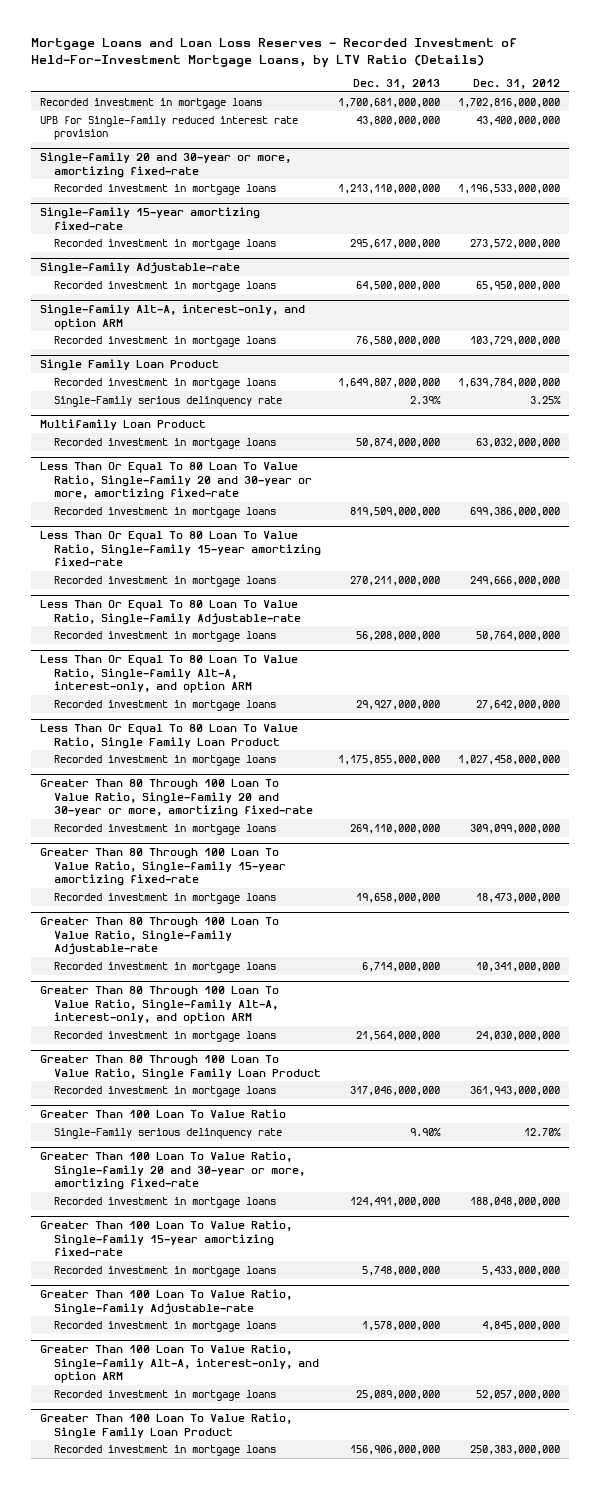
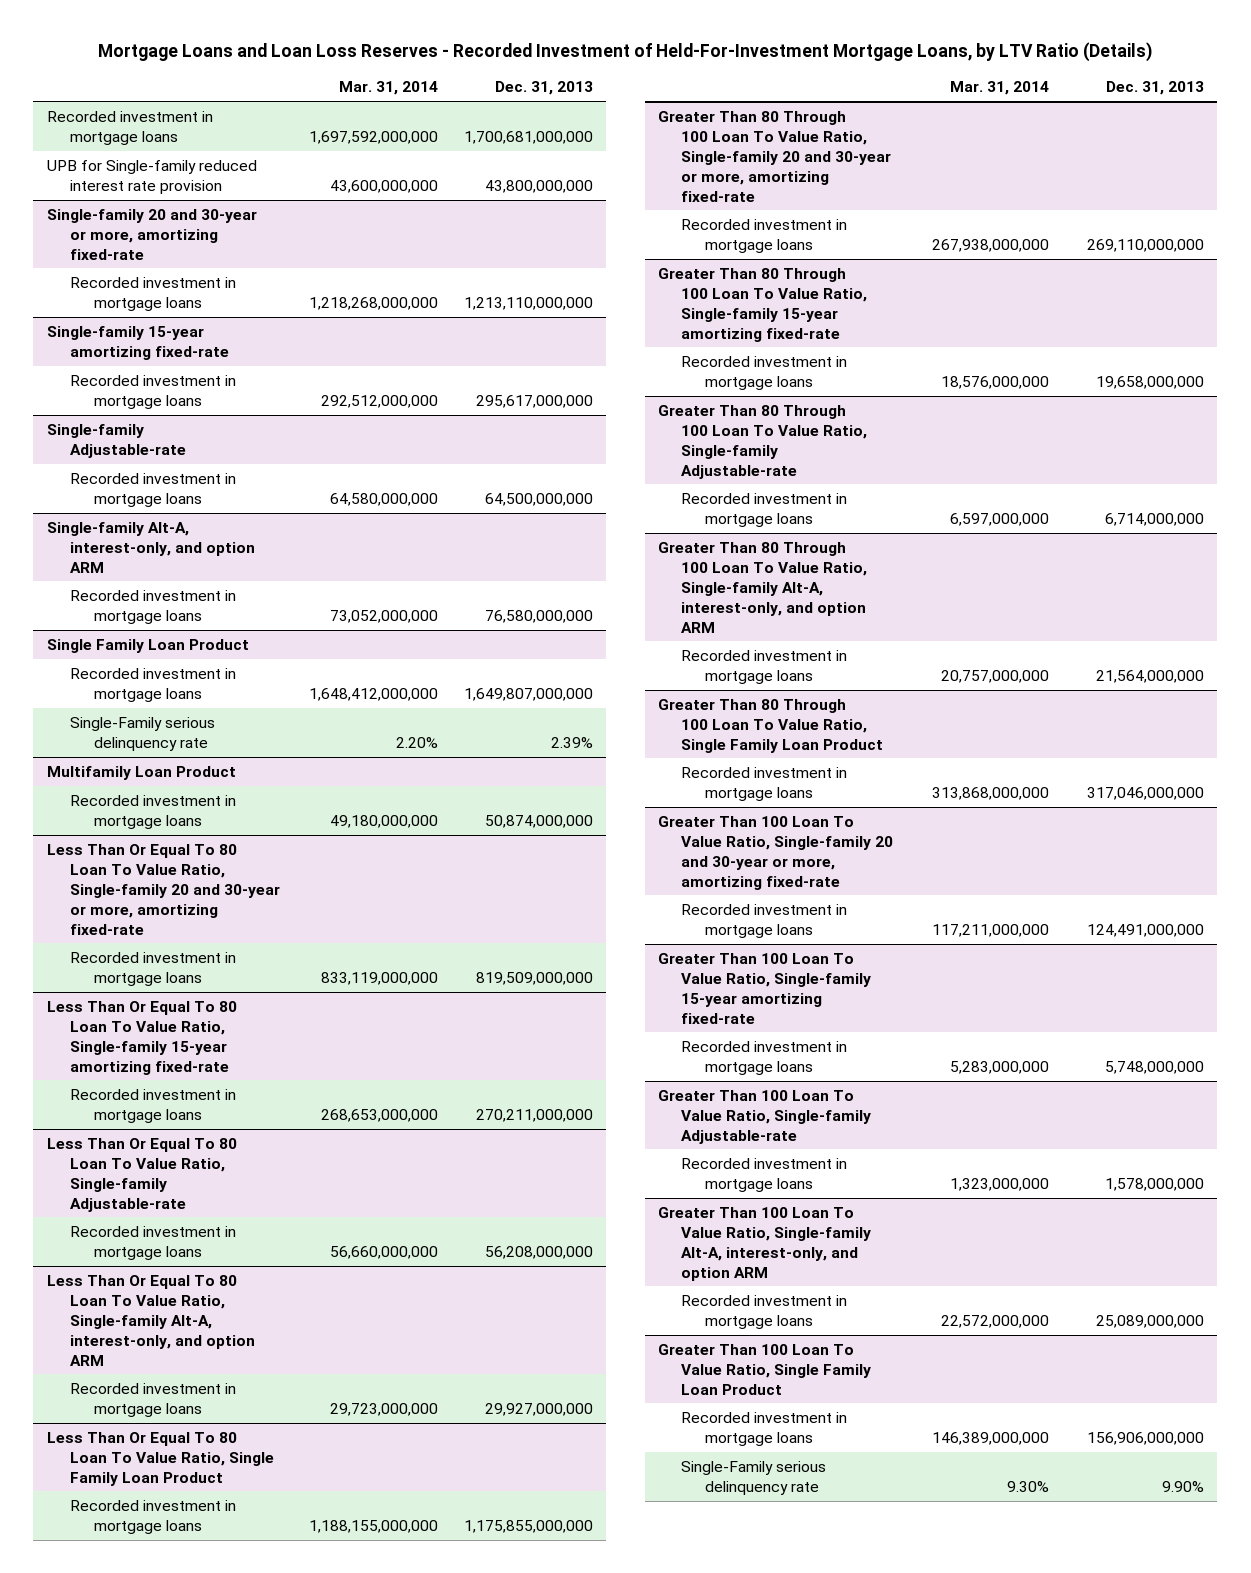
[472,78,560,89] Dec. 31, 2012 -> none
none -> [338,81,438,96] Mar. 31, 2014
[39,1109,286,1119] Greater Than 100 Loan To Value Ratio -> none
[53,1127,282,1139] Single-Family serious delinquency rate -> none
none -> [681,1460,827,1495] Single-Family serious delinquency rate

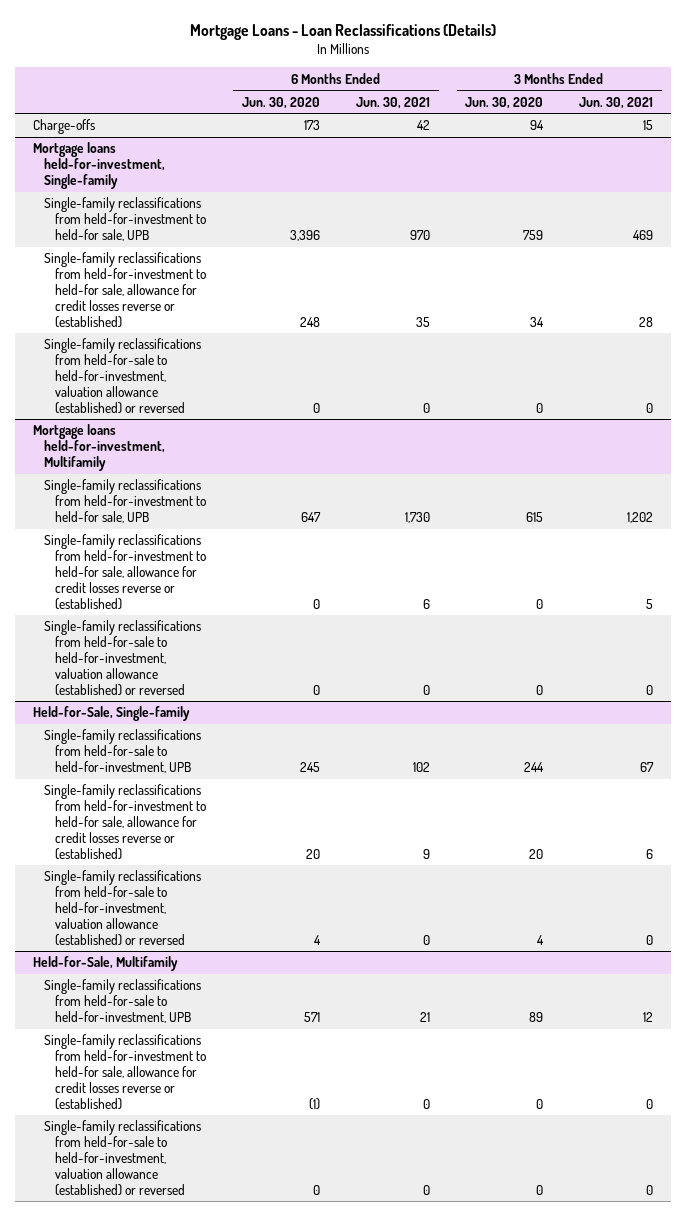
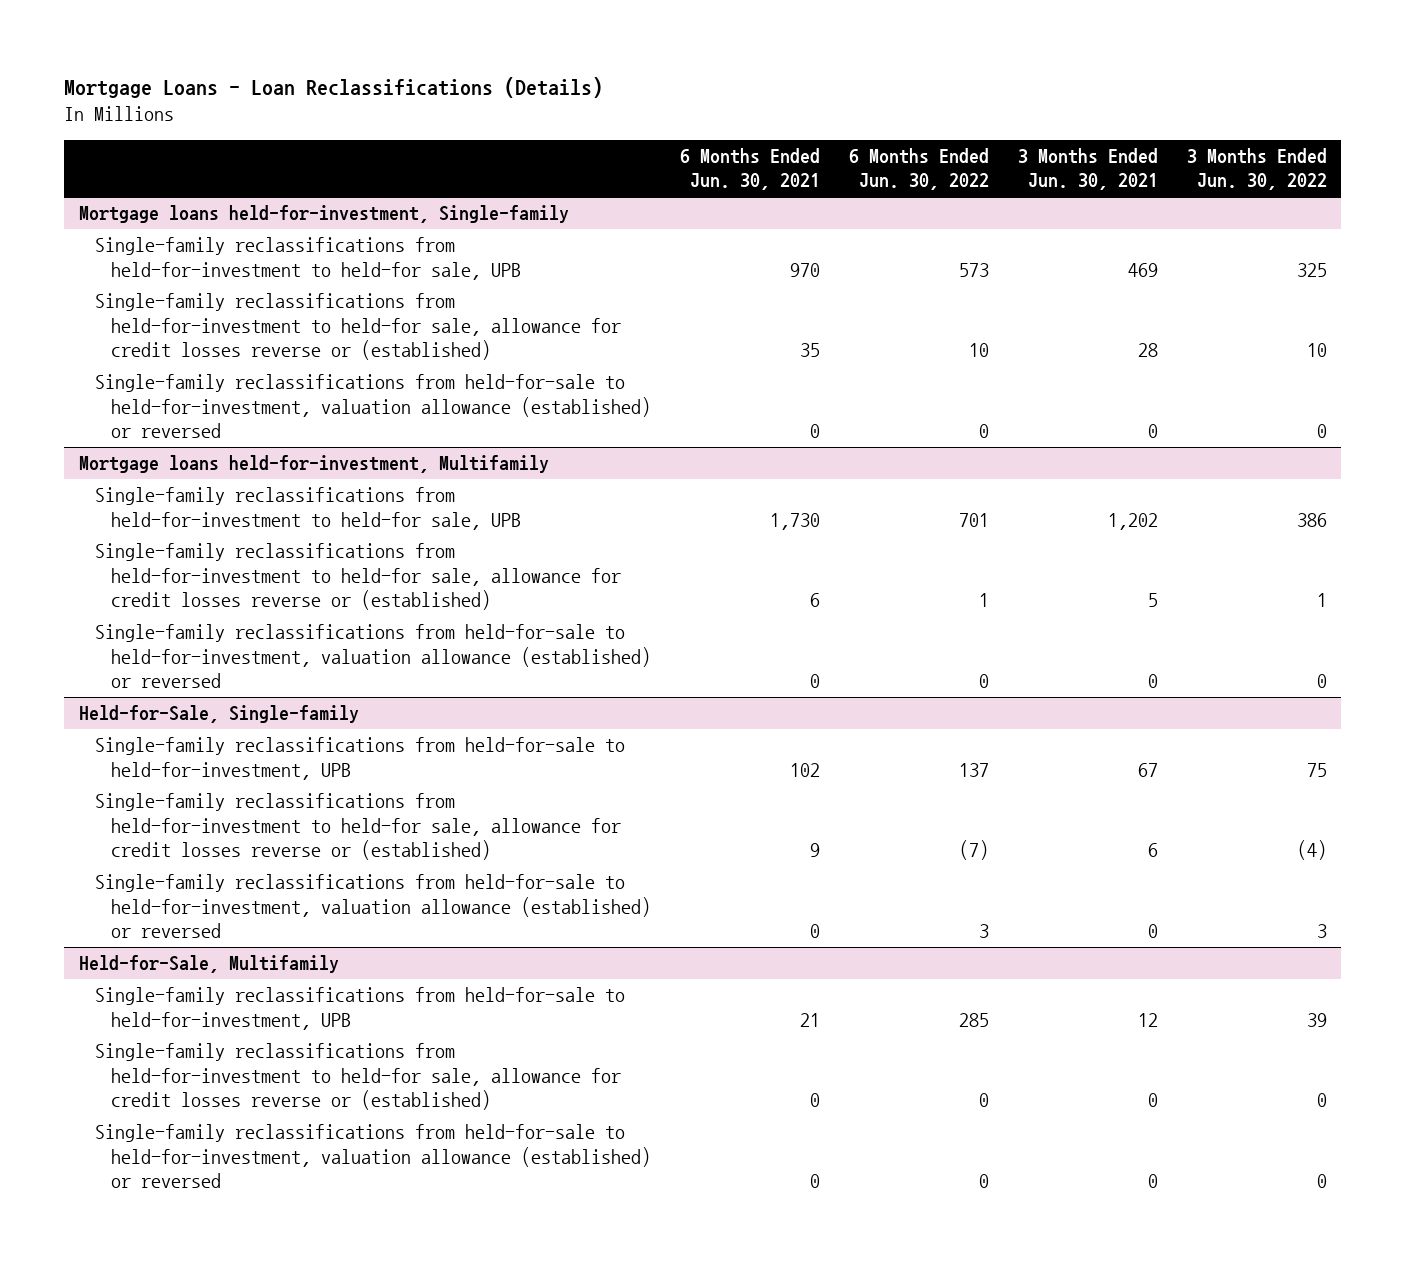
[241,96,320,109] Jun. 30, 2020 -> none
[465,96,544,109] Jun. 30, 2020 -> none
none -> [848,147,989,191] 6 Months Ended Jun. 30, 2022
none -> [1186,147,1327,191] 3 Months Ended Jun. 30, 2022
[32,119,95,135] Charge-offs -> none

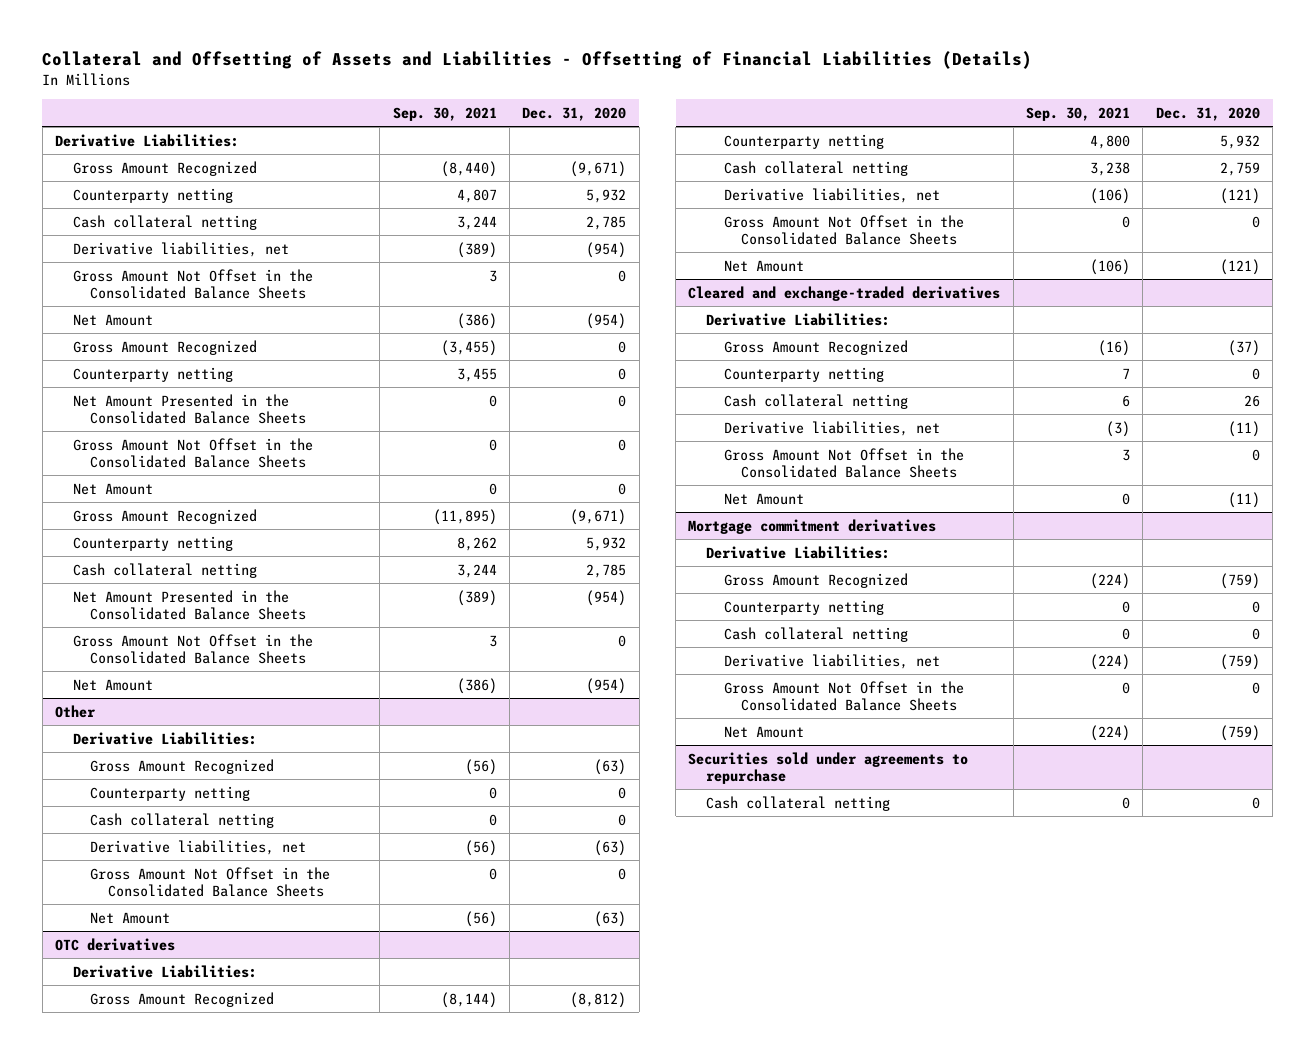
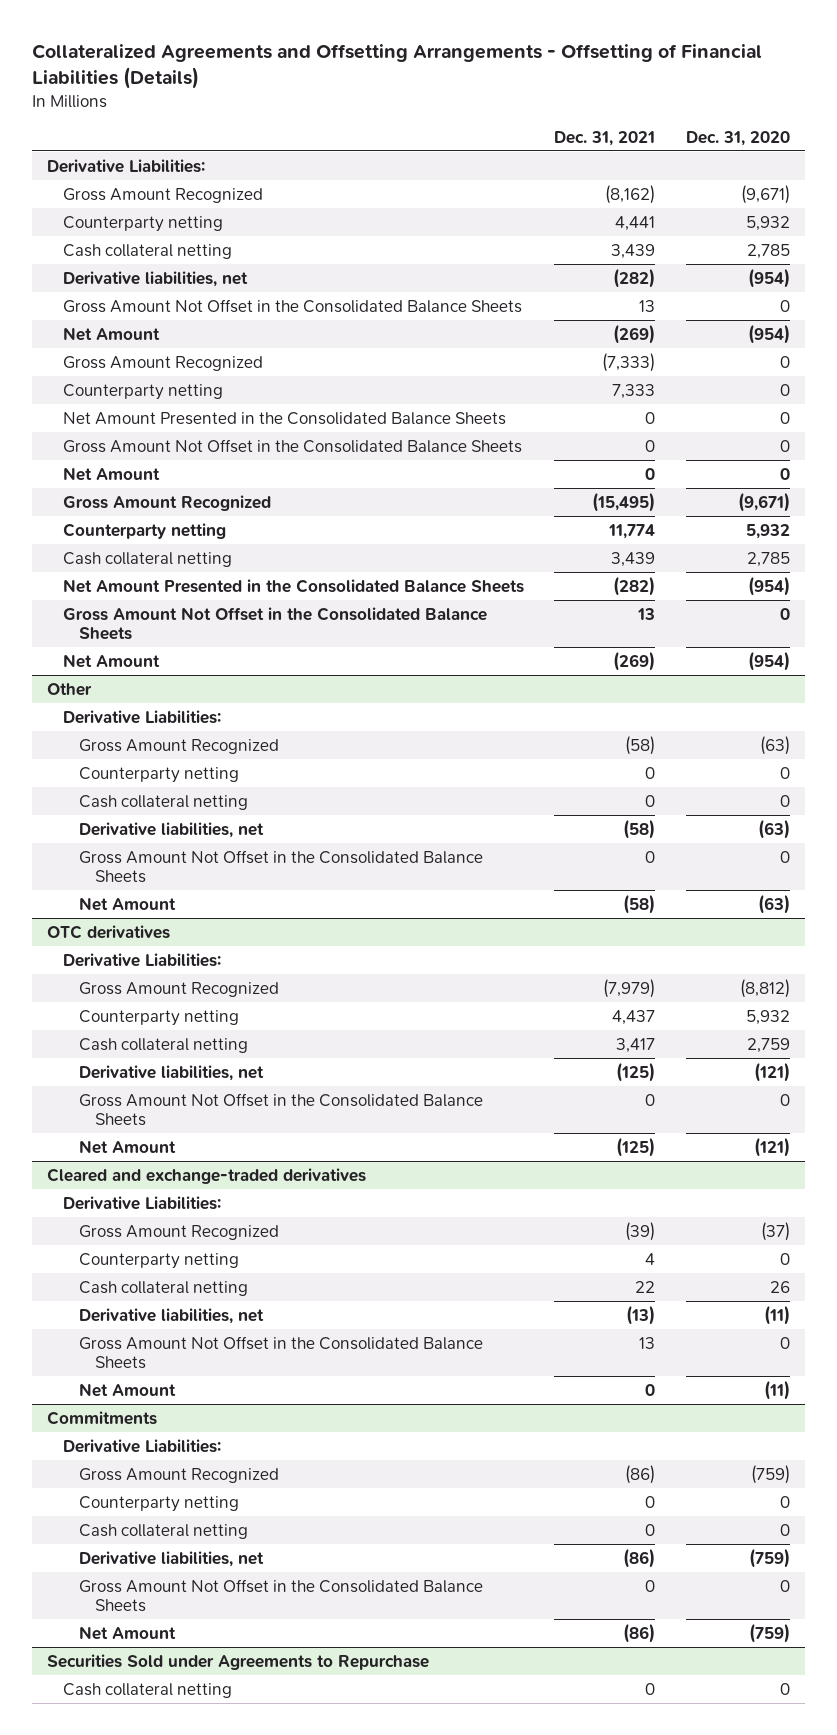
[42,50,1033,69] Collateral and Offsetting of Assets and Liabilities - Offsetting of Financial Liabilities (Details) -> [31,43,762,89] Collateralized Agreements and Offsetting Arrangements - Offsetting of Financial Liabilities (Details)
[392,106,497,121] Sep. 30, 2021 -> none
none -> [554,130,656,146] Dec. 31, 2021
[688,518,937,534] Mortgage commitment derivatives -> [46,1410,157,1425] Commitments
[688,751,969,784] Securities sold under agreements to repurchase -> [46,1653,429,1670] Securities Sold under Agreements to Repurchase

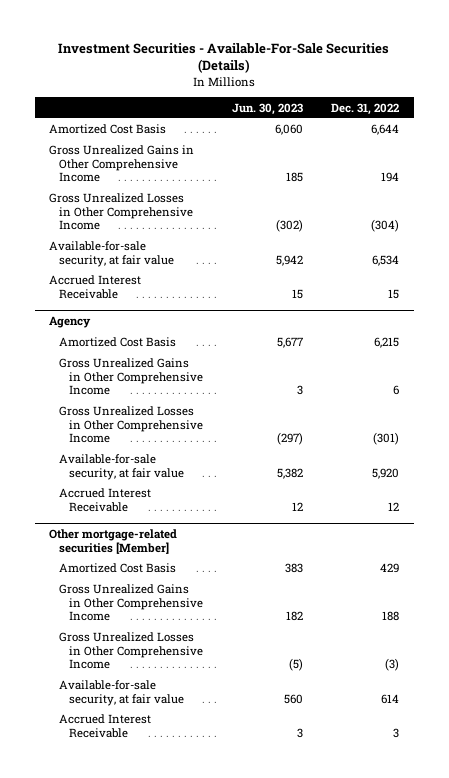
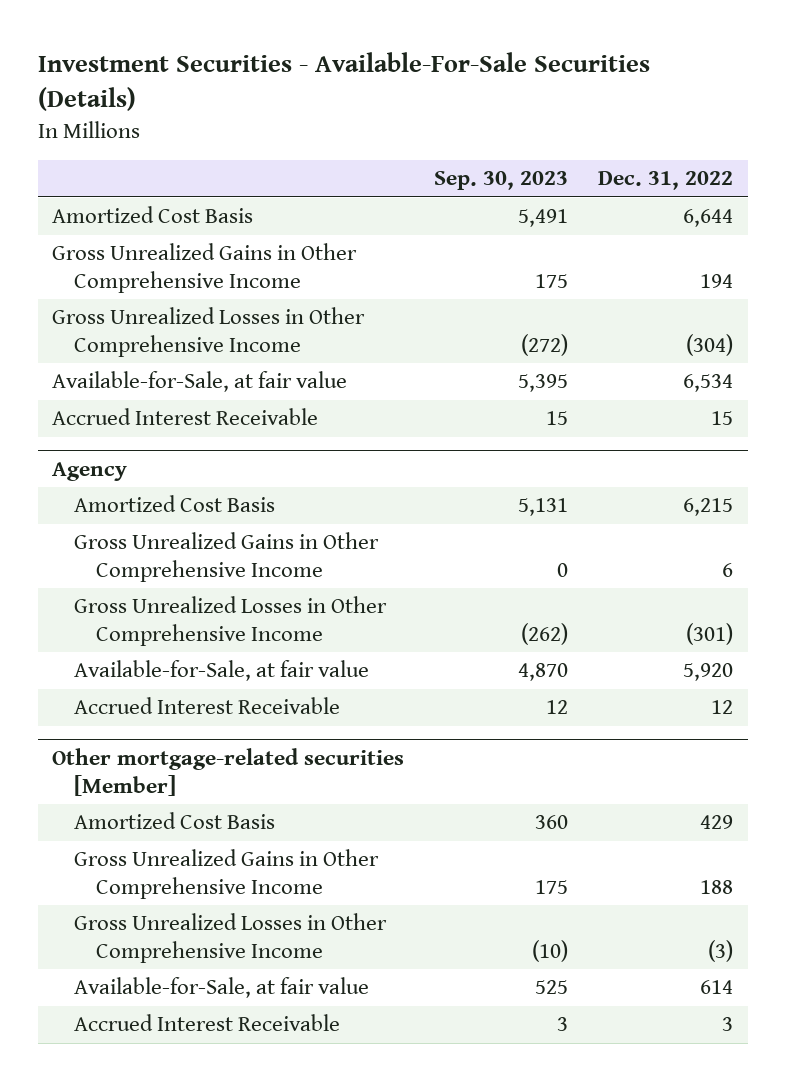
[231,102,303,115] Jun. 30, 2023 -> none
none -> [434,171,569,191] Sep. 30, 2023
[49,241,175,267] Available-for-sale security, at fair value -> [52,371,348,393] Available-for-Sale, at fair value
[59,454,185,480] Available-for-sale security, at fair value -> [74,660,370,682] Available-for-Sale, at fair value
[59,680,185,706] Available-for-sale security, at fair value -> [74,977,370,999] Available-for-Sale, at fair value

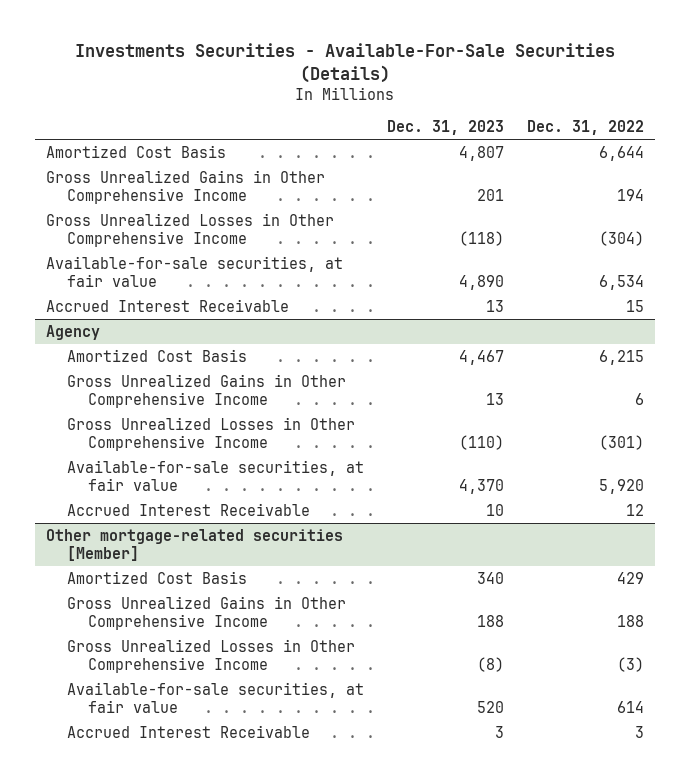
[37,52,650,112] Investment Securities - Available-For-Sale Securities (Details) -> [75,43,616,84] Investments Securities - Available-For-Sale Securities (Details)
[434,171,569,191] Sep. 30, 2023 -> none
none -> [386,120,504,136] Dec. 31, 2023
[52,371,348,393] Available-for-Sale, at fair value -> [46,255,344,288] Available-for-sale securities, at fair value
[74,660,370,682] Available-for-Sale, at fair value -> [66,459,364,492] Available-for-sale securities, at fair value
[74,977,370,999] Available-for-Sale, at fair value -> [66,681,364,714] Available-for-sale securities, at fair value

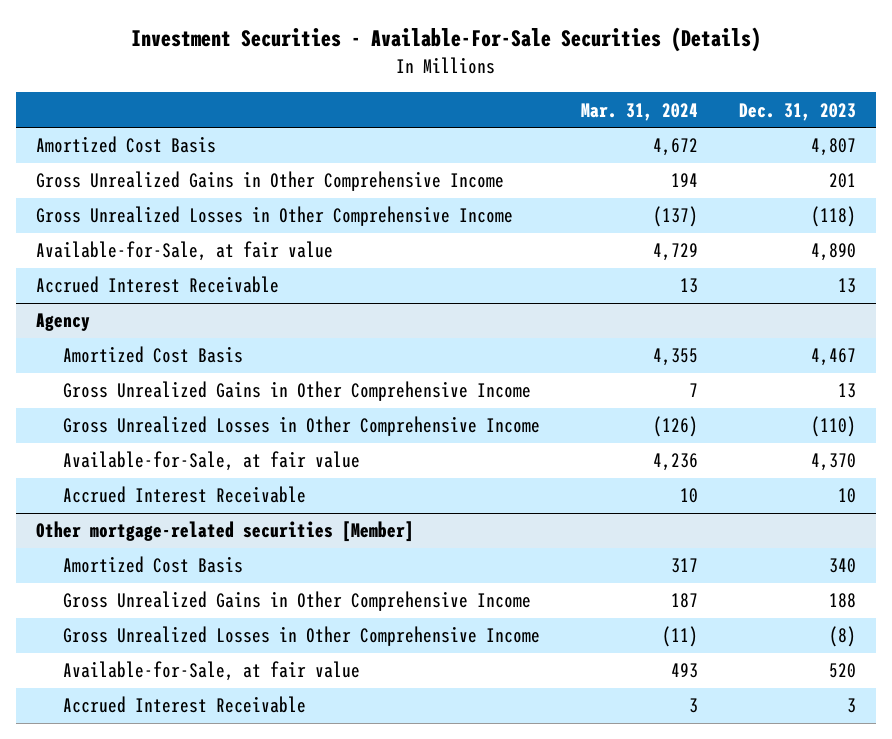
[75,43,616,84] Investments Securities - Available-For-Sale Securities (Details) -> [130,27,761,53] Investment Securities - Available-For-Sale Securities (Details)
[526,120,644,136] Dec. 31, 2022 -> none
none -> [580,102,698,121] Mar. 31, 2024
[46,255,344,288] Available-for-sale securities, at fair value -> [36,241,334,262] Available-for-Sale, at fair value
[66,459,364,492] Available-for-sale securities, at fair value -> [62,451,360,472] Available-for-Sale, at fair value
[66,681,364,714] Available-for-sale securities, at fair value -> [62,661,360,682] Available-for-Sale, at fair value

